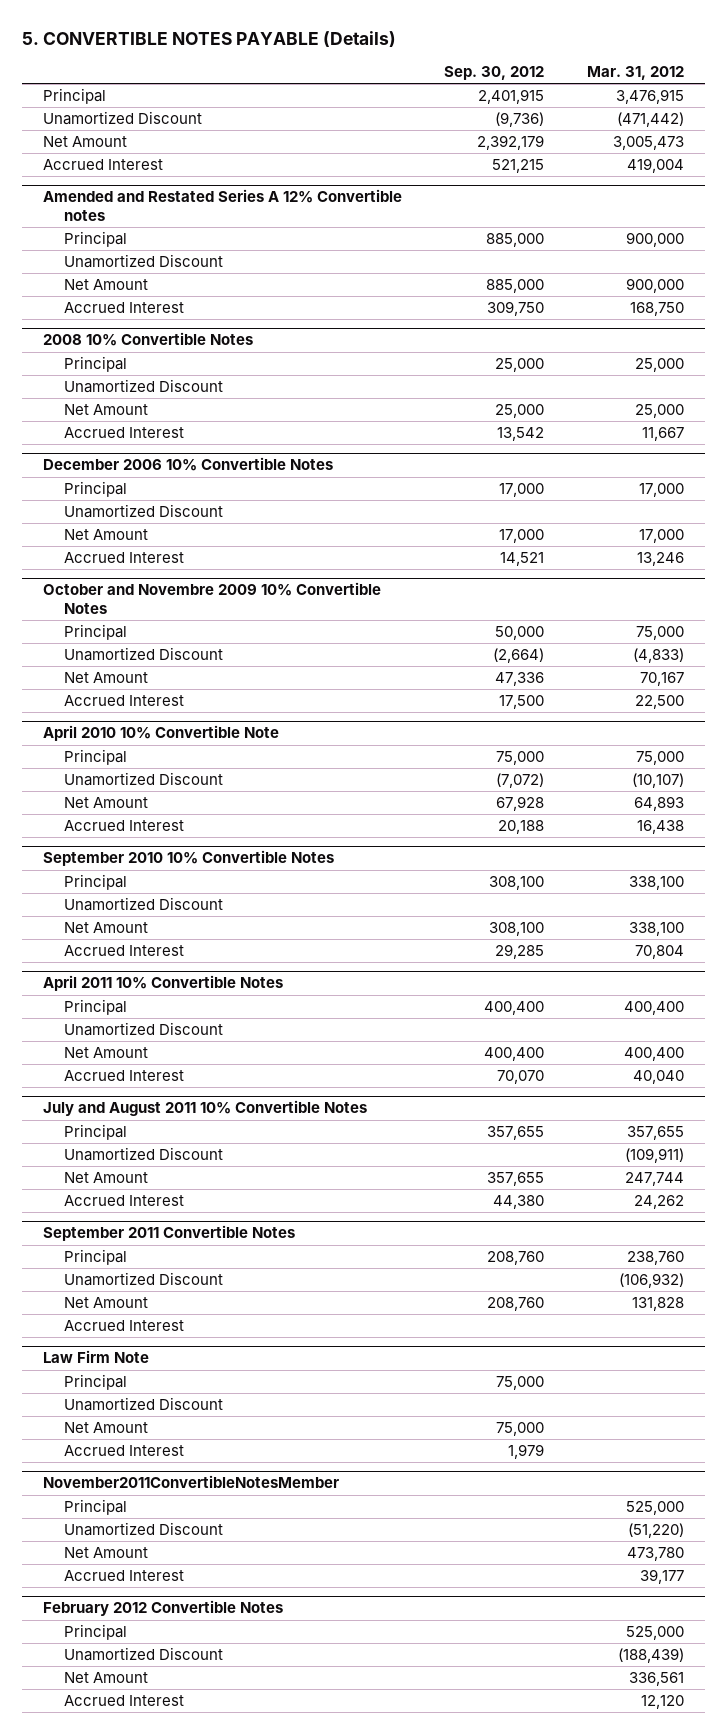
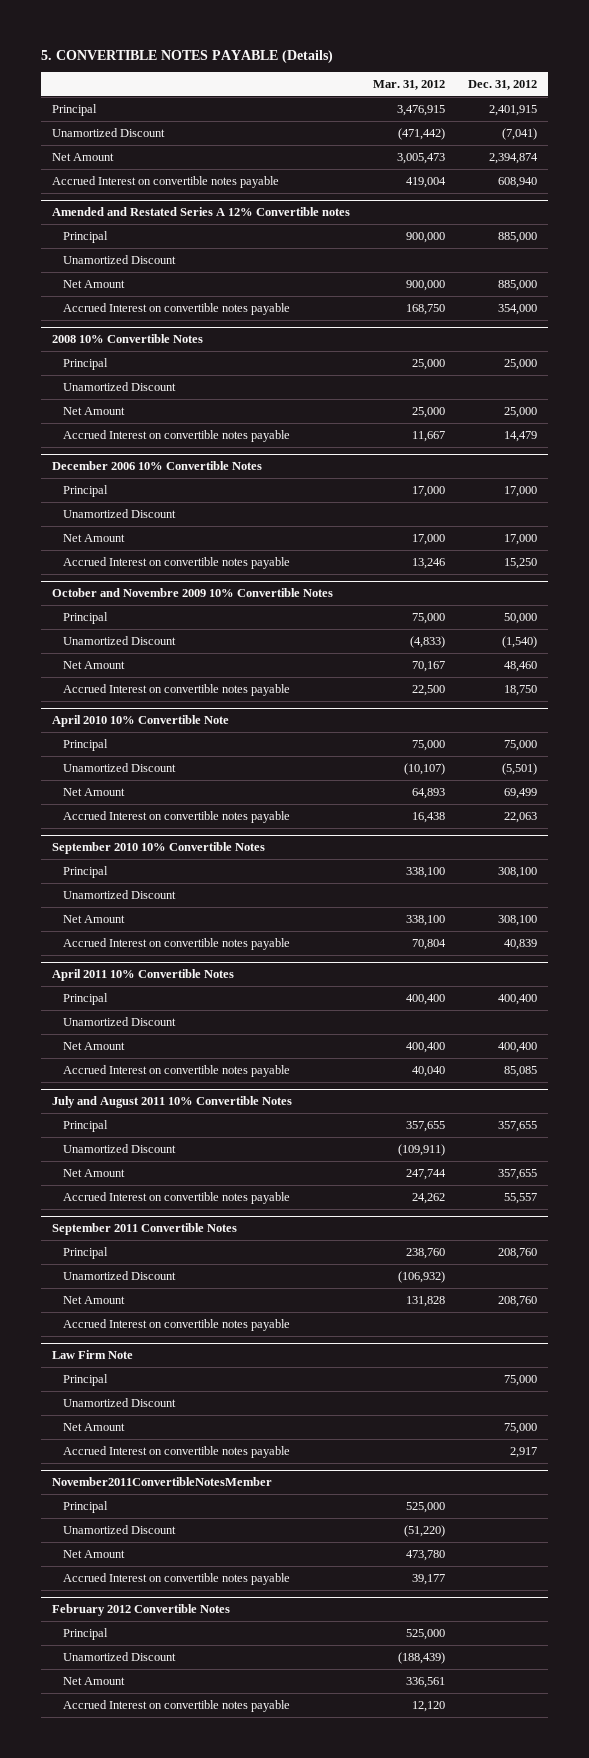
[444,66,545,81] Sep. 30, 2012 -> none
none -> [467,80,537,91] Dec. 31, 2012
[42,159,163,171] Accrued Interest -> [52,175,280,188] Accrued Interest on convertible notes payable
[64,302,185,314] Accrued Interest -> [62,302,290,315] Accrued Interest on convertible notes payable
[64,427,185,439] Accrued Interest -> [62,429,290,442] Accrued Interest on convertible notes payable
[64,552,185,564] Accrued Interest -> [62,556,290,569] Accrued Interest on convertible notes payable
[64,695,185,707] Accrued Interest -> [62,683,290,696] Accrued Interest on convertible notes payable
[64,820,185,832] Accrued Interest -> [62,810,290,823] Accrued Interest on convertible notes payable
[64,945,185,957] Accrued Interest -> [62,937,290,950] Accrued Interest on convertible notes payable
[64,1070,185,1082] Accrued Interest -> [62,1064,290,1077] Accrued Interest on convertible notes payable
[64,1195,185,1207] Accrued Interest -> [62,1191,290,1204] Accrued Interest on convertible notes payable
[64,1320,185,1332] Accrued Interest -> [62,1318,290,1331] Accrued Interest on convertible notes payable
[64,1445,185,1457] Accrued Interest -> [62,1445,290,1458] Accrued Interest on convertible notes payable
[64,1570,185,1582] Accrued Interest -> [62,1572,290,1585] Accrued Interest on convertible notes payable
[64,1695,185,1707] Accrued Interest -> [62,1699,290,1712] Accrued Interest on convertible notes payable

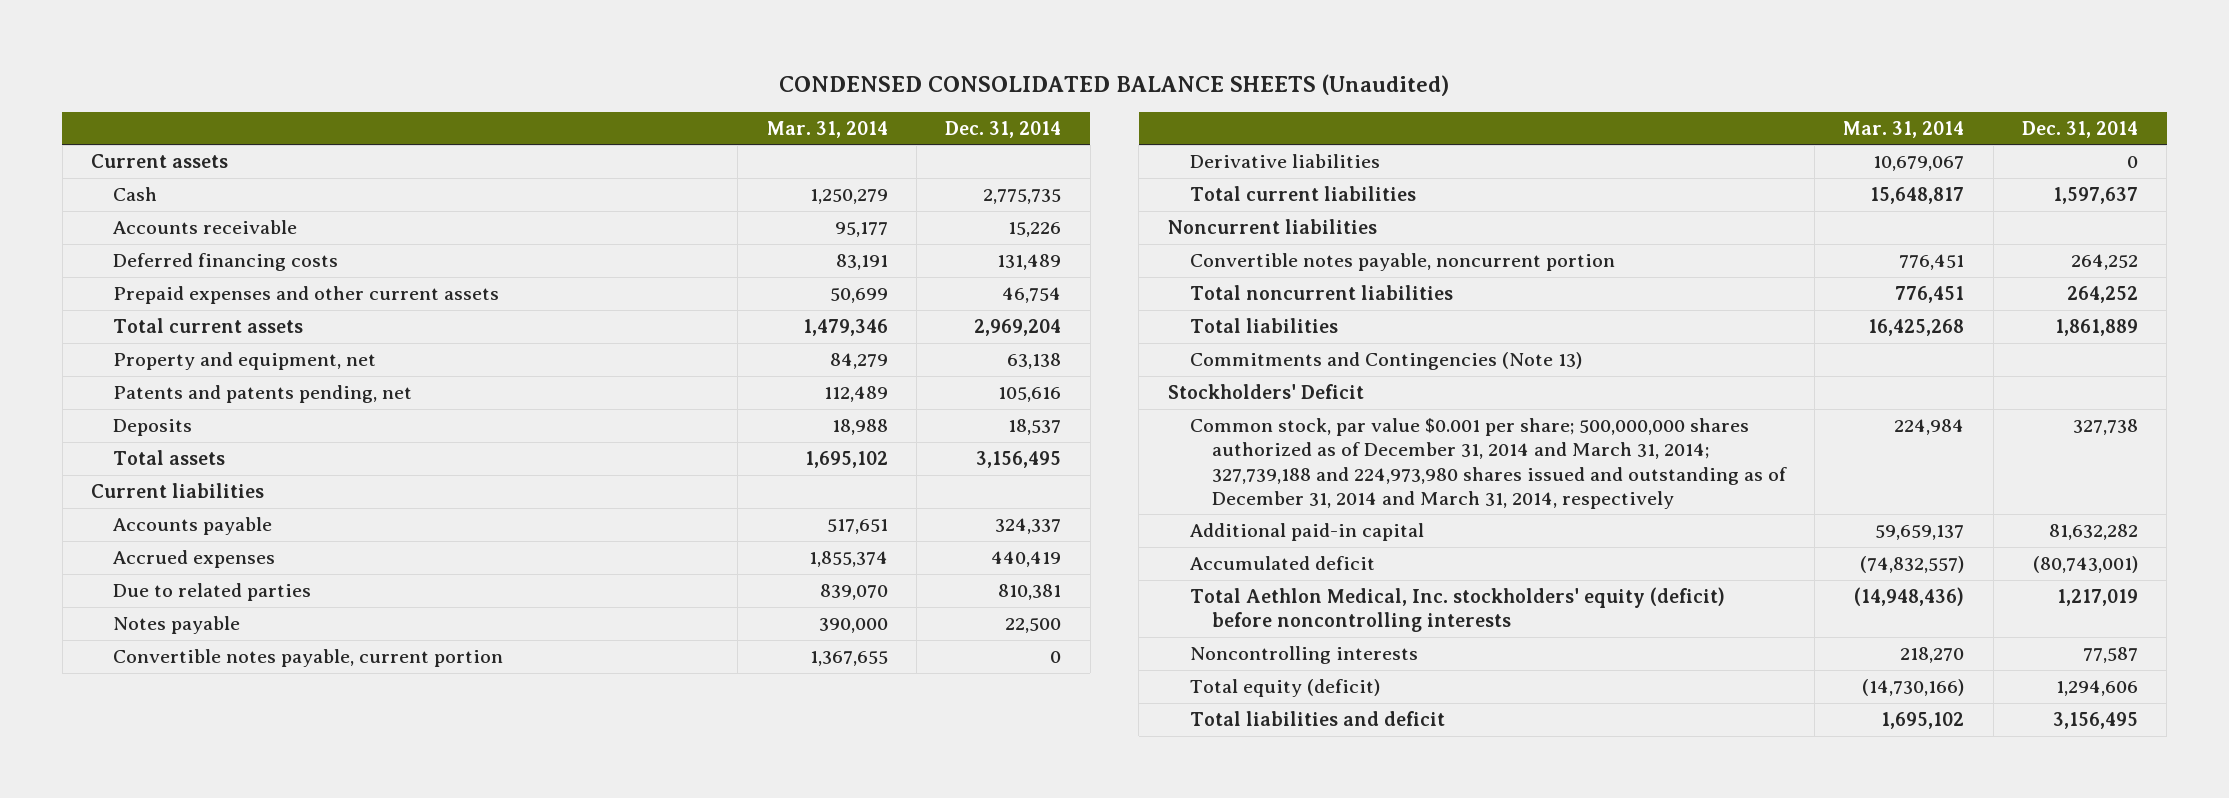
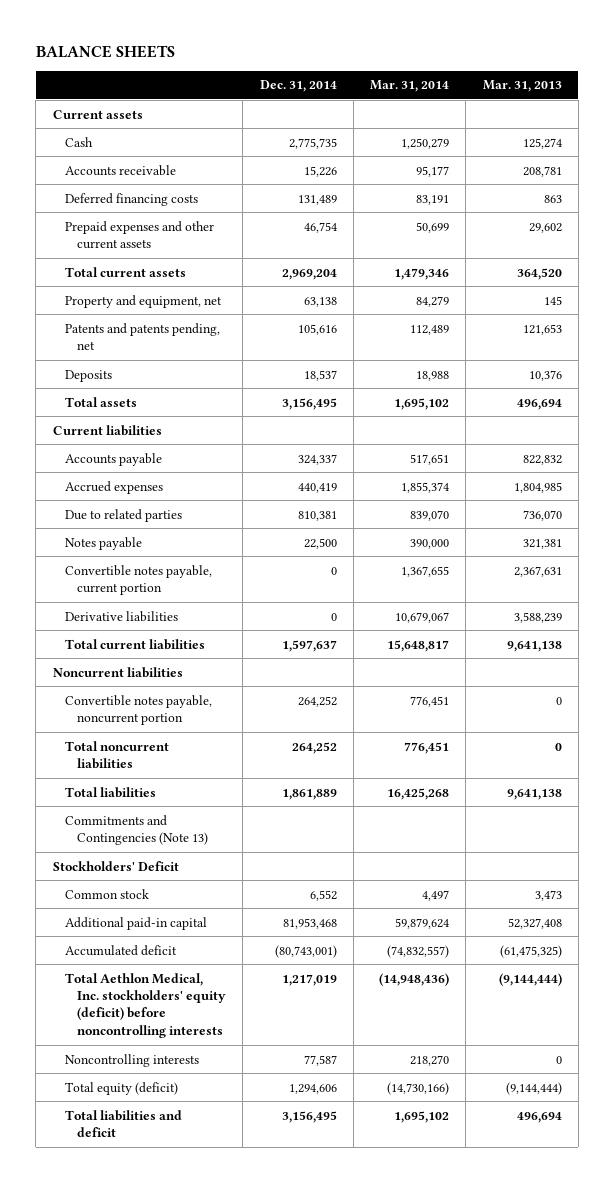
[779,74,1450,97] CONDENSED CONSOLIDATED BALANCE SHEETS (Unaudited) -> [35,45,175,59] BALANCE SHEETS
none -> [482,80,562,93] Mar. 31, 2013
[1189,418,1787,509] Common stock, par value $0.001 per share; 500,000,000 shares authorized as of December 31, 2014 and March 31, 2014; 327,739,188 and 224,973,980 shares issued and outstanding as of December 31, 2014 and March 31, 2014, respectively -> none
none -> [64,888,149,899] Common stock
[1875,525,1965,541] 59,659,137 -> [395,917,450,929] 59,879,624
[2048,524,2138,541] 81,632,282 -> [282,917,337,929] 81,953,468

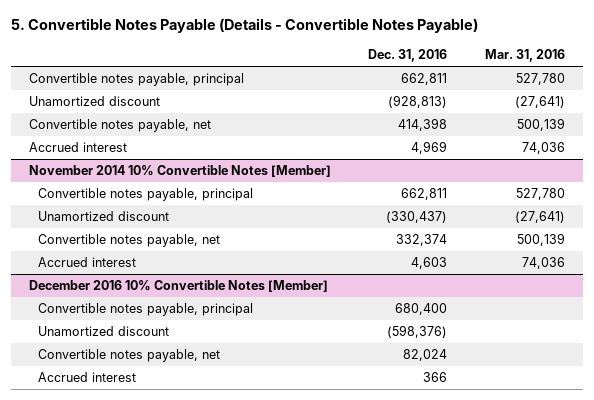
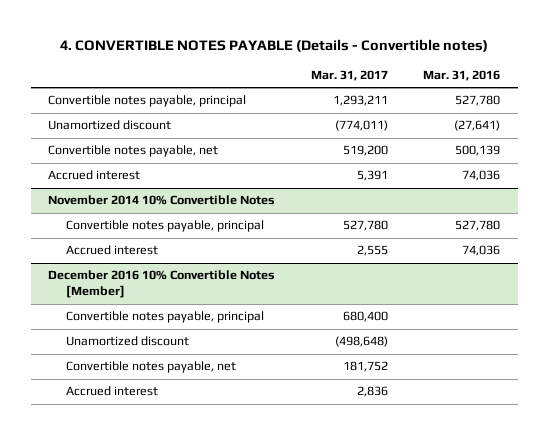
[10,18,478,34] 5. Convertible Notes Payable (Details - Convertible Notes Payable) -> [60,39,489,53] 4. CONVERTIBLE NOTES PAYABLE (Details - Convertible notes)
[368,49,448,63] Dec. 31, 2016 -> none
none -> [310,70,388,82] Mar. 31, 2017
[29,165,332,178] November 2014 10% Convertible Notes [Member] -> [48,195,276,206] November 2014 10% Convertible Notes
[38,211,170,222] Unamortized discount -> none
[38,234,221,248] Convertible notes payable, net -> none

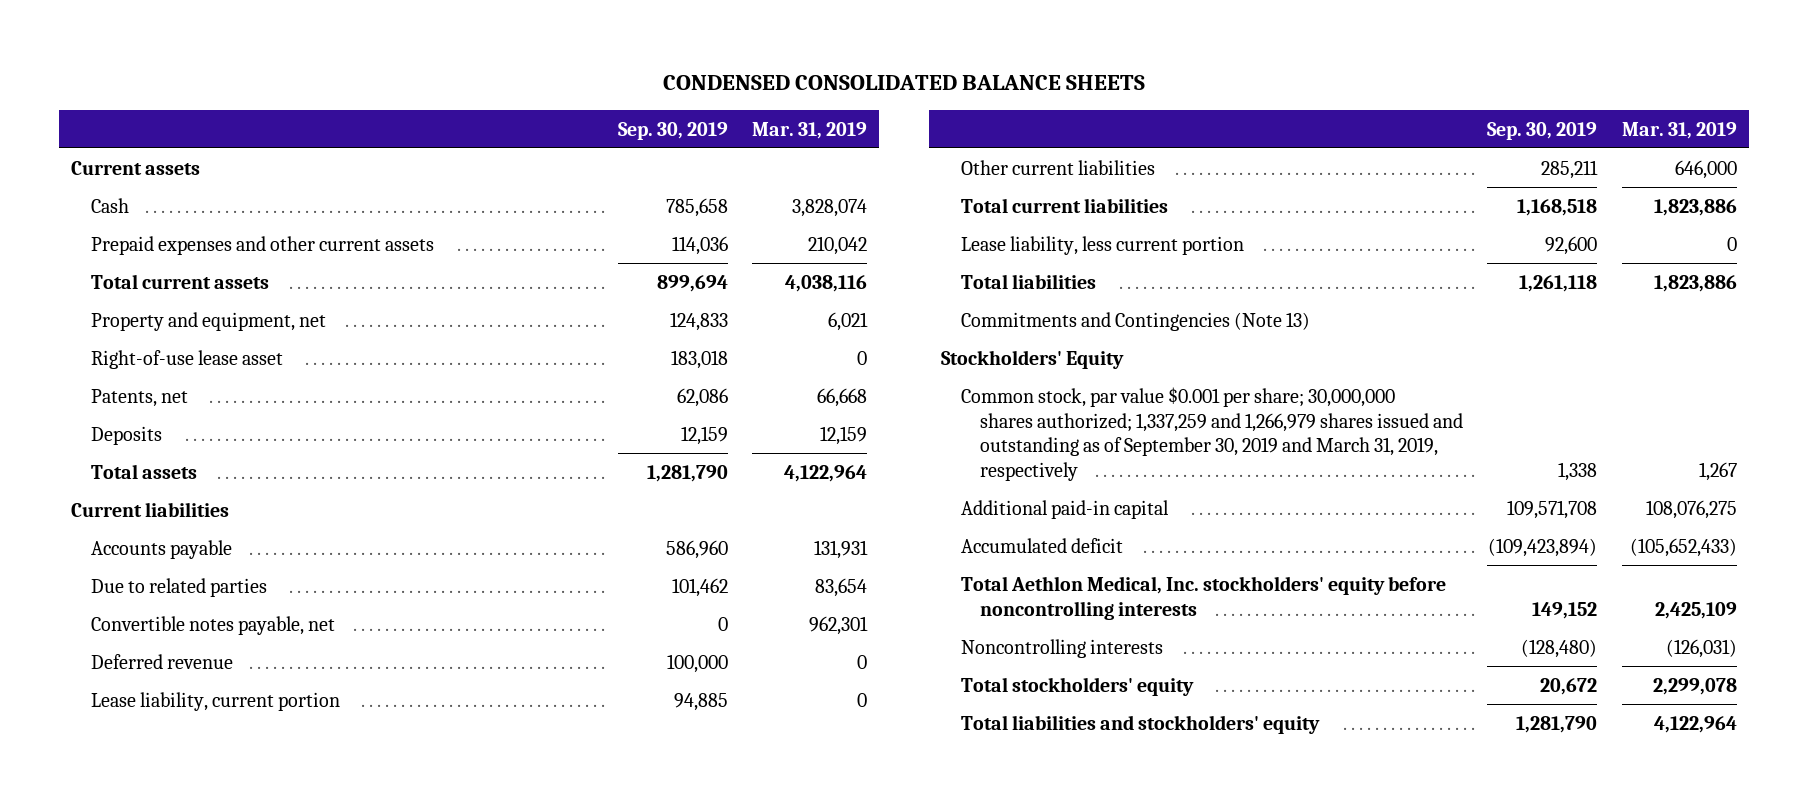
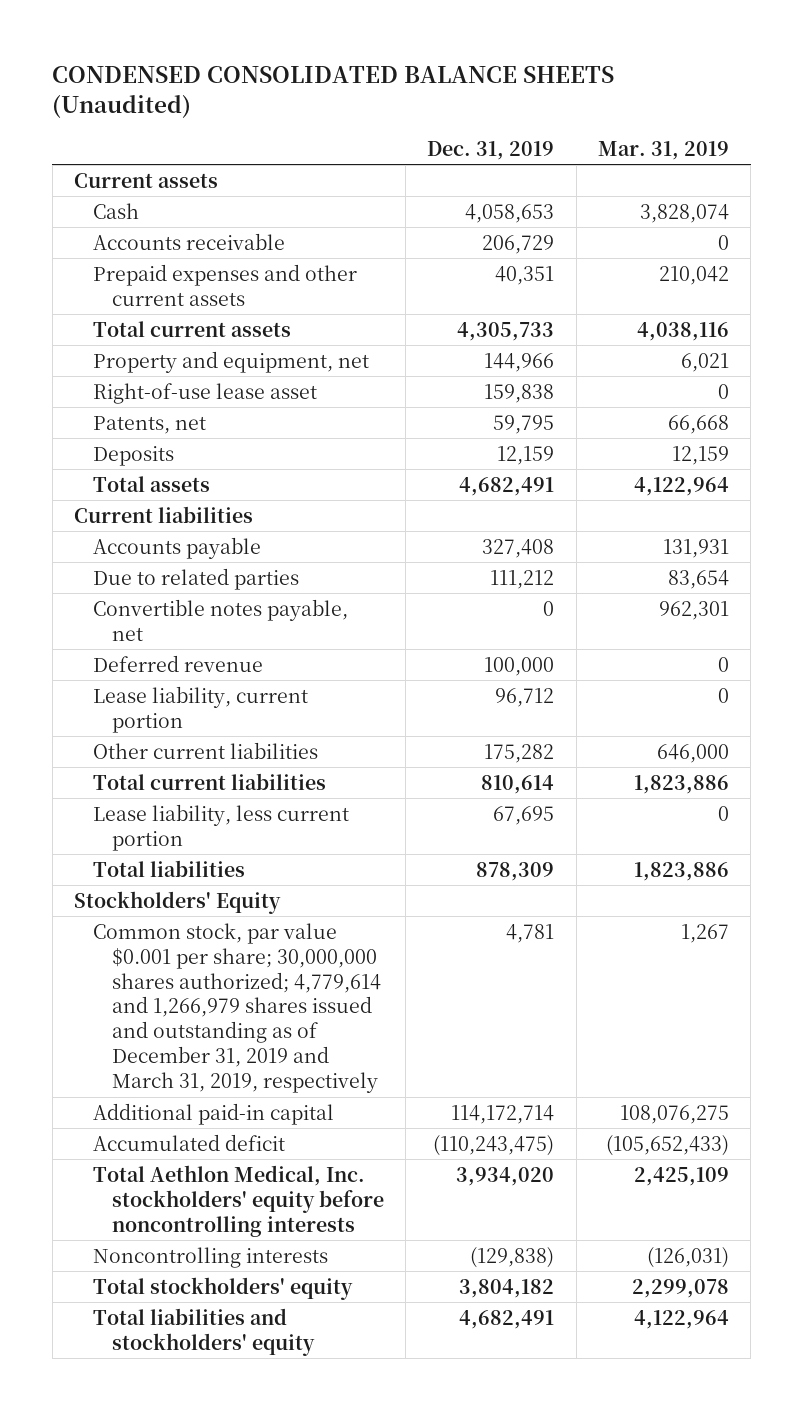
[662,75,1145,91] CONDENSED CONSOLIDATED BALANCE SHEETS -> [52,65,615,119] CONDENSED CONSOLIDATED BALANCE SHEETS (Unaudited)
[617,121,728,140] Sep. 30, 2019 -> none
none -> [427,140,555,160] Dec. 31, 2019
none -> [92,232,285,250] Accounts receivable
[960,311,1310,331] Commitments and Contingencies (Note 13) -> none
[960,386,1463,481] Common stock, par value $0.001 per share; 30,000,000 shares authorized; 1,337,259 and 1,266,979 shares issued and outstanding as of September 30, 2019 and March 31, 2019, respectively -> [92,922,381,1094] Common stock, par value $0.001 per share; 30,000,000 shares authorized; 4,779,614 and 1,266,979 shares issued and outstanding as of December 31, 2019 and March 31, 2019, respectively

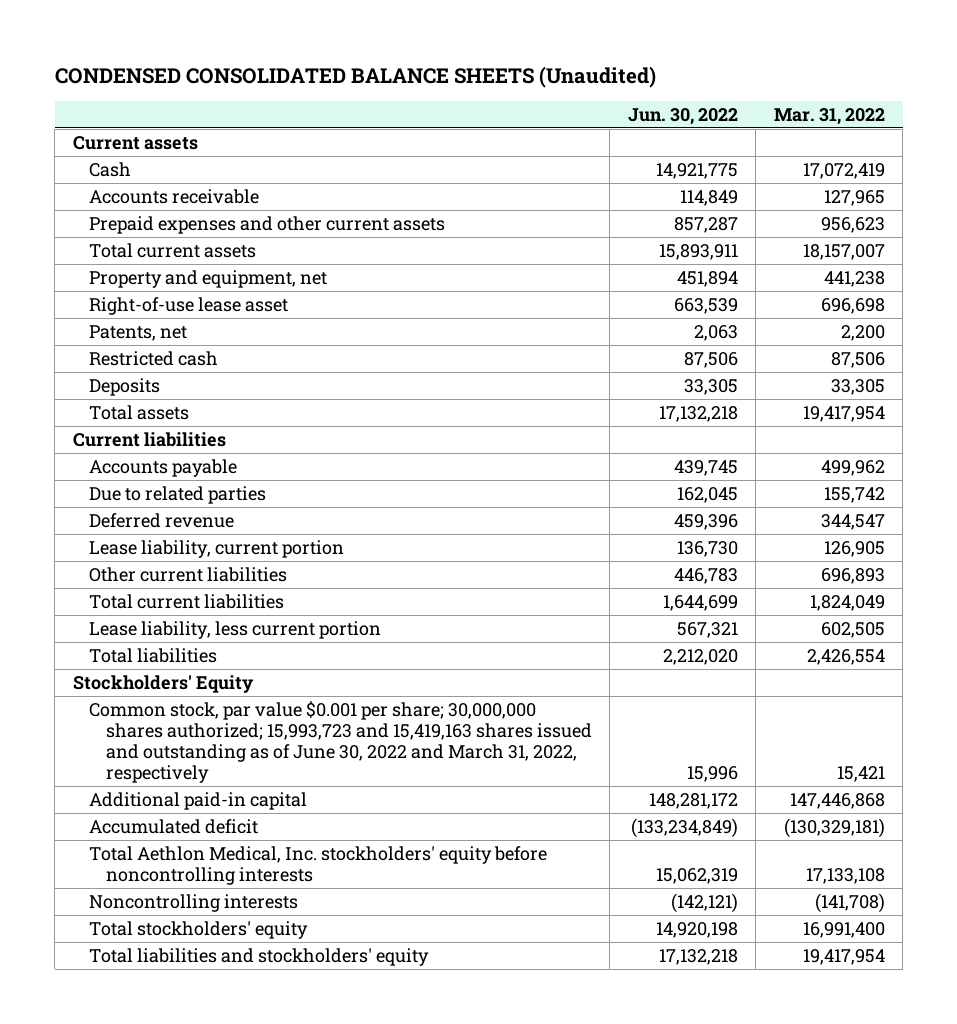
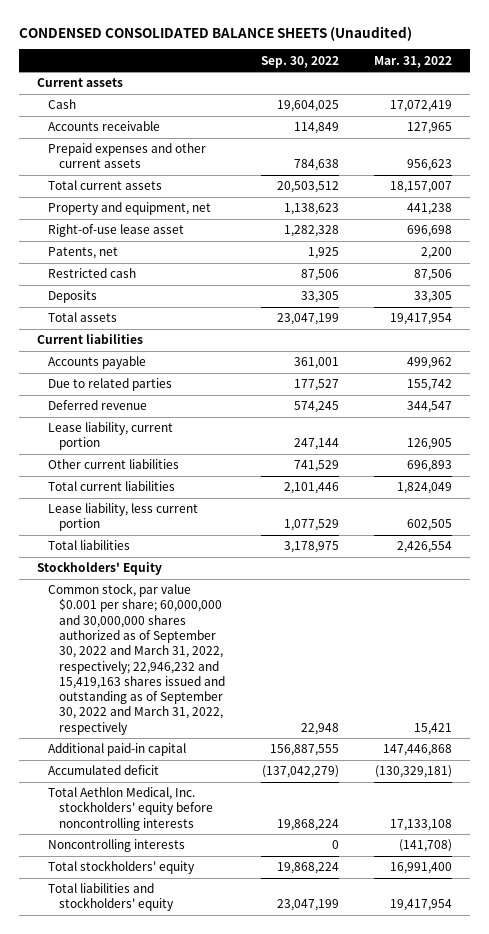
[627,107,738,125] Jun. 30, 2022 -> none
none -> [260,55,339,68] Sep. 30, 2022
[89,701,592,783] Common stock, par value $0.001 per share; 30,000,000 shares authorized; 15,993,723 and 15,419,163 shares issued and outstanding as of June 30, 2022 and March 31, 2022, respectively -> [48,583,226,735] Common stock, par value $0.001 per share; 60,000,000 and 30,000,000 shares authorized as of September 30, 2022 and March 31, 2022, respectively; 22,946,232 and 15,419,163 shares issued and outstanding as of September 30, 2022 and March 31, 2022, respectively

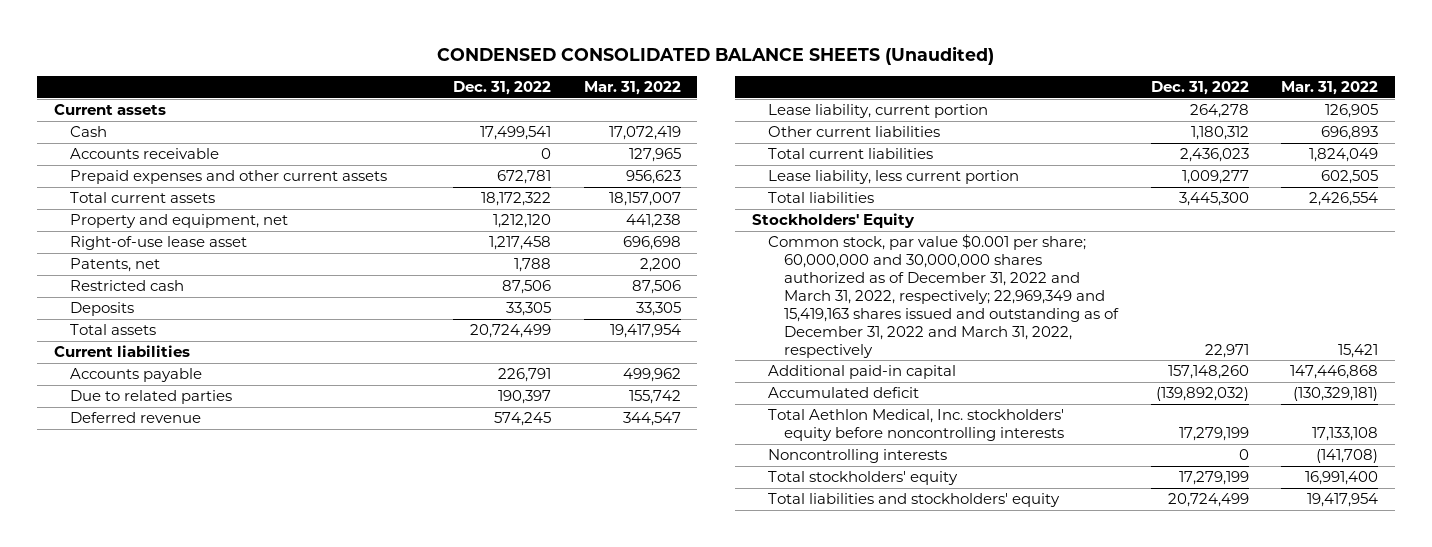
[260,55,339,68] Sep. 30, 2022 -> none
none -> [453,81,552,96] Dec. 31, 2022
[48,583,226,735] Common stock, par value $0.001 per share; 60,000,000 and 30,000,000 shares authorized as of September 30, 2022 and March 31, 2022, respectively; 22,946,232 and 15,419,163 shares issued and outstanding as of September 30, 2022 and March 31, 2022, respectively -> [767,234,1120,358] Common stock, par value $0.001 per share; 60,000,000 and 30,000,000 shares authorized as of December 31, 2022 and March 31, 2022, respectively; 22,969,349 and 15,419,163 shares issued and outstanding as of December 31, 2022 and March 31, 2022, respectively

